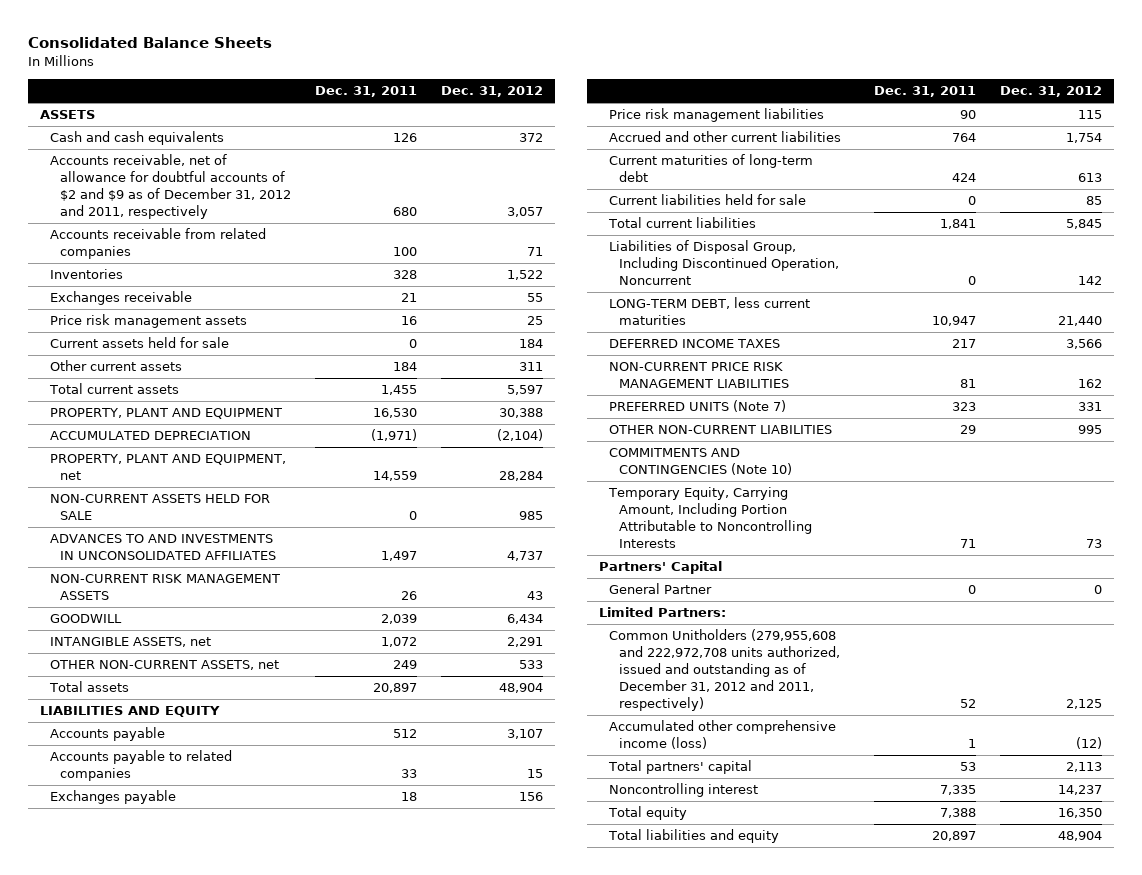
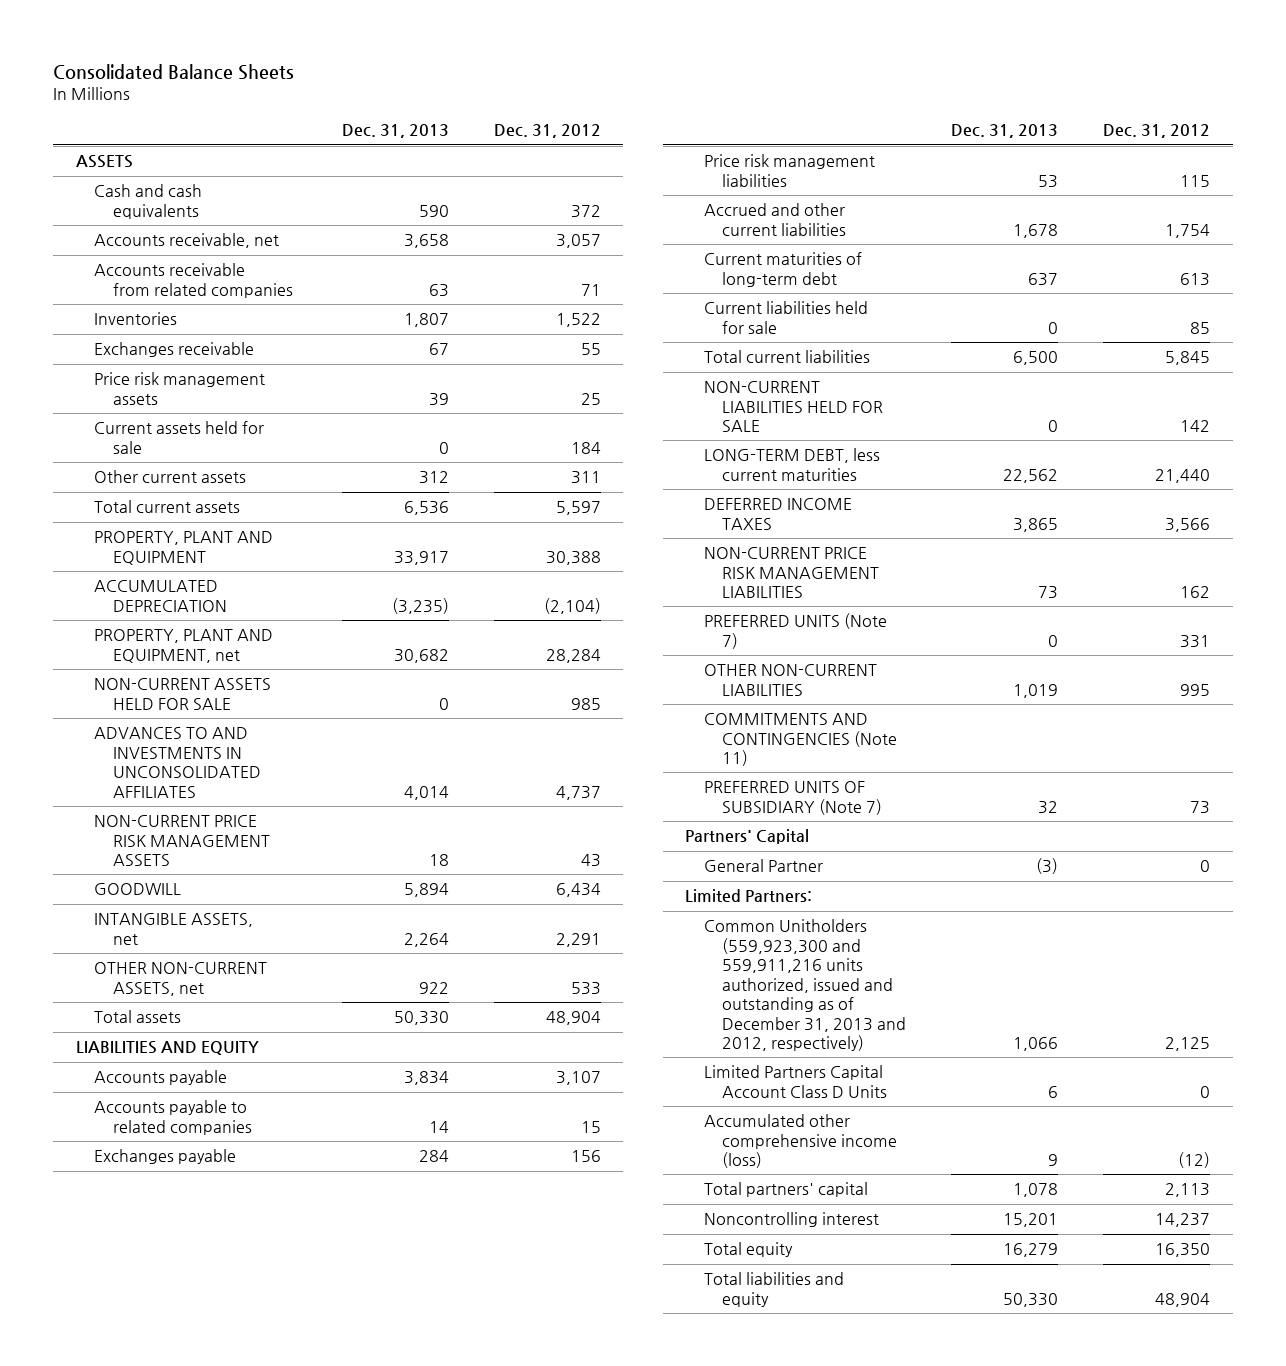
[314,86,417,98] Dec. 31, 2011 -> none
none -> [341,124,449,139] Dec. 31, 2013
[49,154,292,219] Accounts receivable, net of allowance for doubtful accounts of $2 and $9 as of December 31, 2012 and 2011, respectively -> [94,233,280,249] Accounts receivable, net
[49,574,280,601] NON-CURRENT RISK MANAGEMENT ASSETS -> [94,815,270,867] NON-CURRENT PRICE RISK MANAGEMENT ASSETS
[609,240,840,286] Liabilities of Disposal Group, Including Discontinued Operation, Noncurrent -> [703,381,884,433] NON-CURRENT LIABILITIES HELD FOR SALE
[609,448,793,476] COMMITMENTS AND CONTINGENCIES (Note 10) -> [703,713,898,767] COMMITMENTS AND CONTINGENCIES (Note 11)
[608,487,813,548] Temporary Equity, Carrying Amount, Including Portion Attributable to Noncontrolling Interests -> [703,781,883,815] PREFERRED UNITS OF SUBSIDIARY (Note 7)
[609,629,841,711] Common Unitholders (279,955,608 and 222,972,708 units authorized, issued and outstanding as of December 31, 2012 and 2011, respectively) -> [703,919,907,1052] Common Unitholders (559,923,300 and 559,911,216 units authorized, issued and outstanding as of December 31, 2013 and 2012, respectively)
none -> [703,1065,888,1098] Limited Partners Capital Account Class D Units

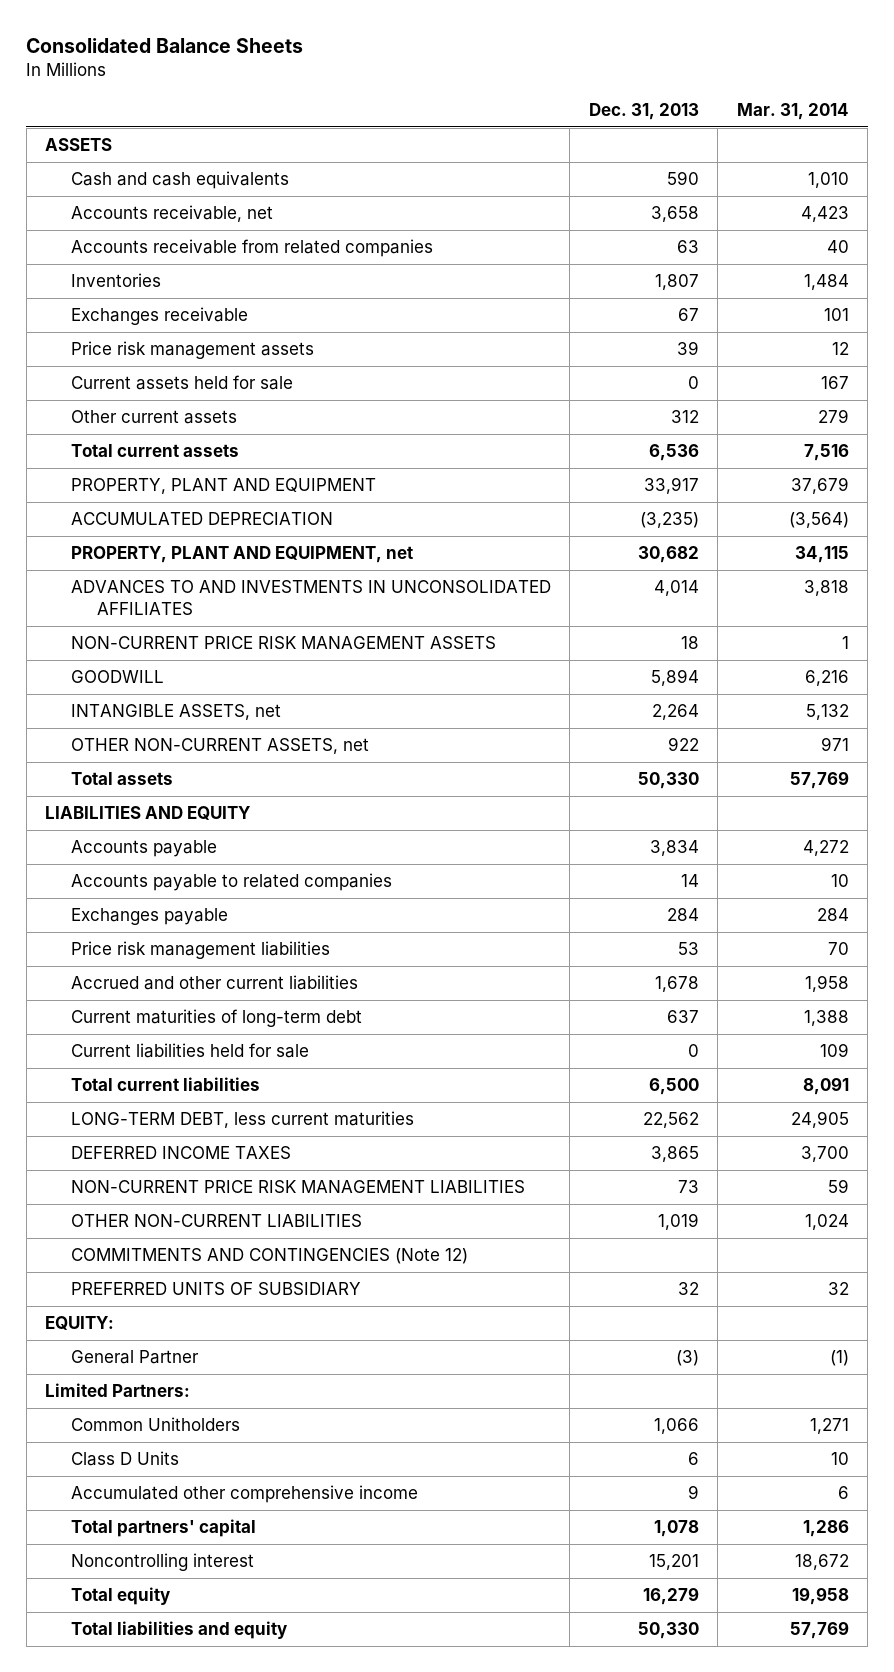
[493,124,601,139] Dec. 31, 2012 -> none
none -> [736,103,849,121] Mar. 31, 2014
[94,678,272,710] NON-CURRENT ASSETS HELD FOR SALE -> none
[703,381,884,433] NON-CURRENT LIABILITIES HELD FOR SALE -> none
[703,613,887,649] PREFERRED UNITS (Note 7) -> none
[685,829,810,845] Partners' Capital -> none
[703,713,898,767] COMMITMENTS AND CONTINGENCIES (Note 11) -> [70,1248,468,1265] COMMITMENTS AND CONTINGENCIES (Note 12)
[703,781,883,815] PREFERRED UNITS OF SUBSIDIARY (Note 7) -> [70,1282,361,1296] PREFERRED UNITS OF SUBSIDIARY
none -> [45,1316,115,1331] EQUITY:
[703,919,907,1052] Common Unitholders (559,923,300 and 559,911,216 units authorized, issued and outstanding as of December 31, 2013 and 2012, respectively) -> [70,1417,240,1432] Common Unitholders
[703,1065,888,1098] Limited Partners Capital Account Class D Units -> [70,1451,179,1467] Class D Units
[703,1114,898,1169] Accumulated other comprehensive income (loss) -> [70,1485,418,1504] Accumulated other comprehensive income

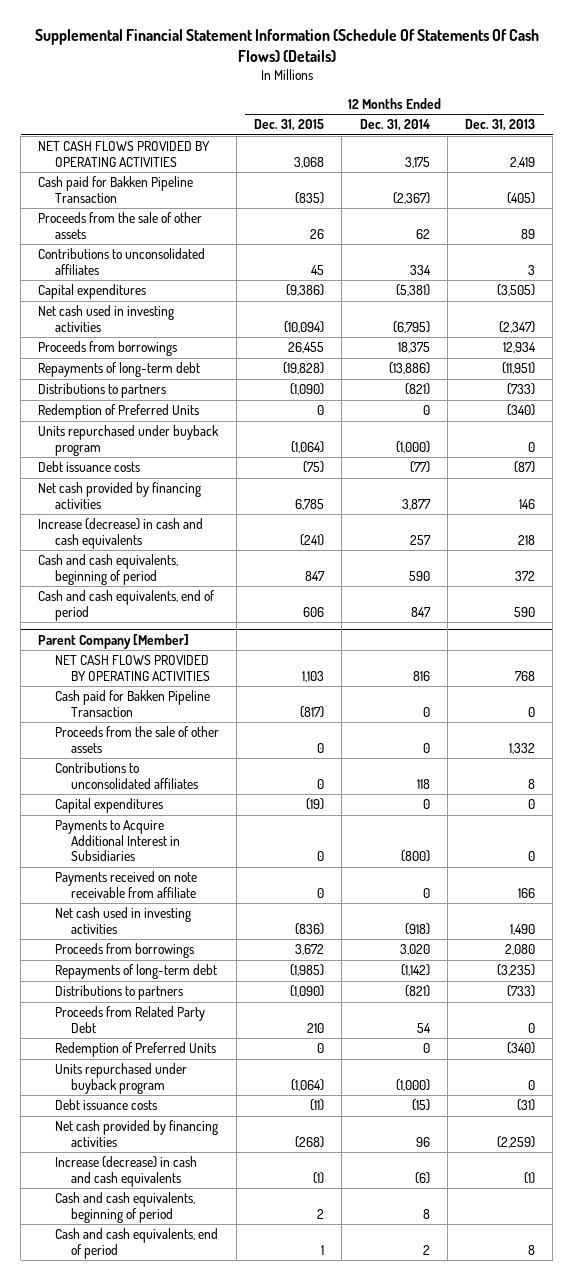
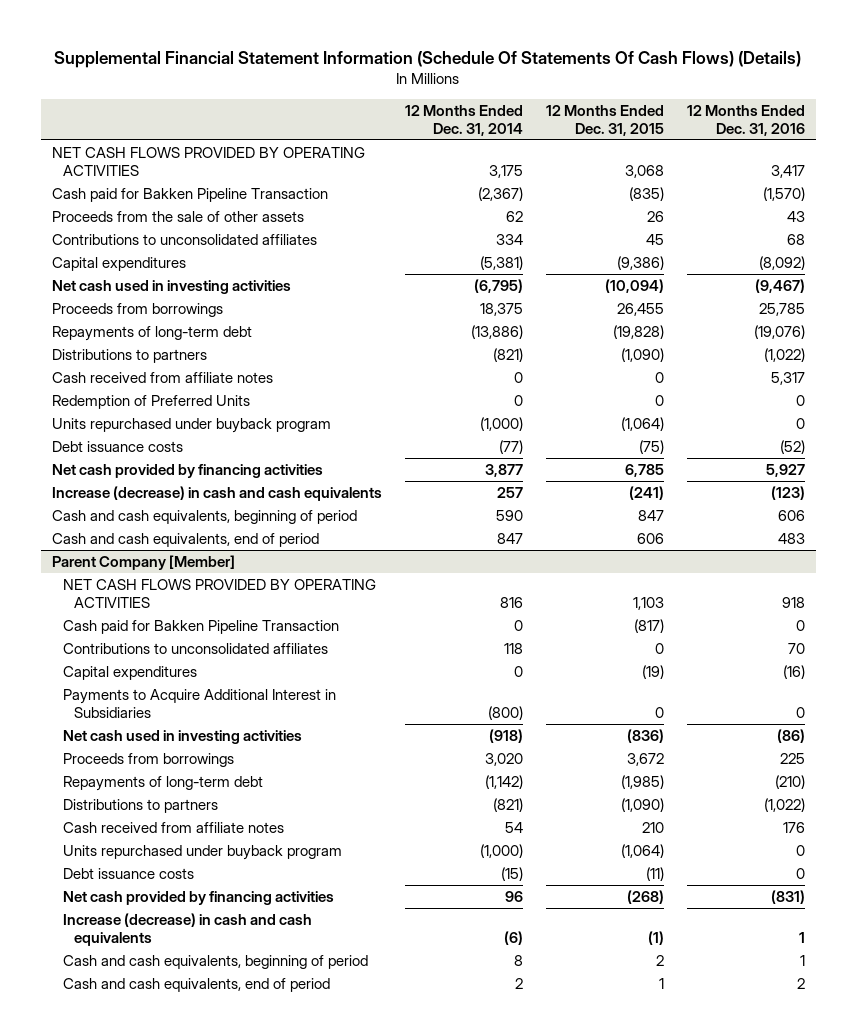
[464,119,535,132] Dec. 31, 2013 -> none
none -> [686,104,805,136] 12 Months Ended Dec. 31, 2016
none -> [52,371,274,383] Cash received from affiliate notes
[54,726,219,753] Proceeds from the sale of other assets -> none
[54,871,197,898] Payments received on note receivable from affiliate -> none
[54,1042,216,1058] Redemption of Preferred Units -> none
[54,1006,205,1033] Proceeds from Related Party Debt -> [63,821,285,833] Cash received from affiliate notes

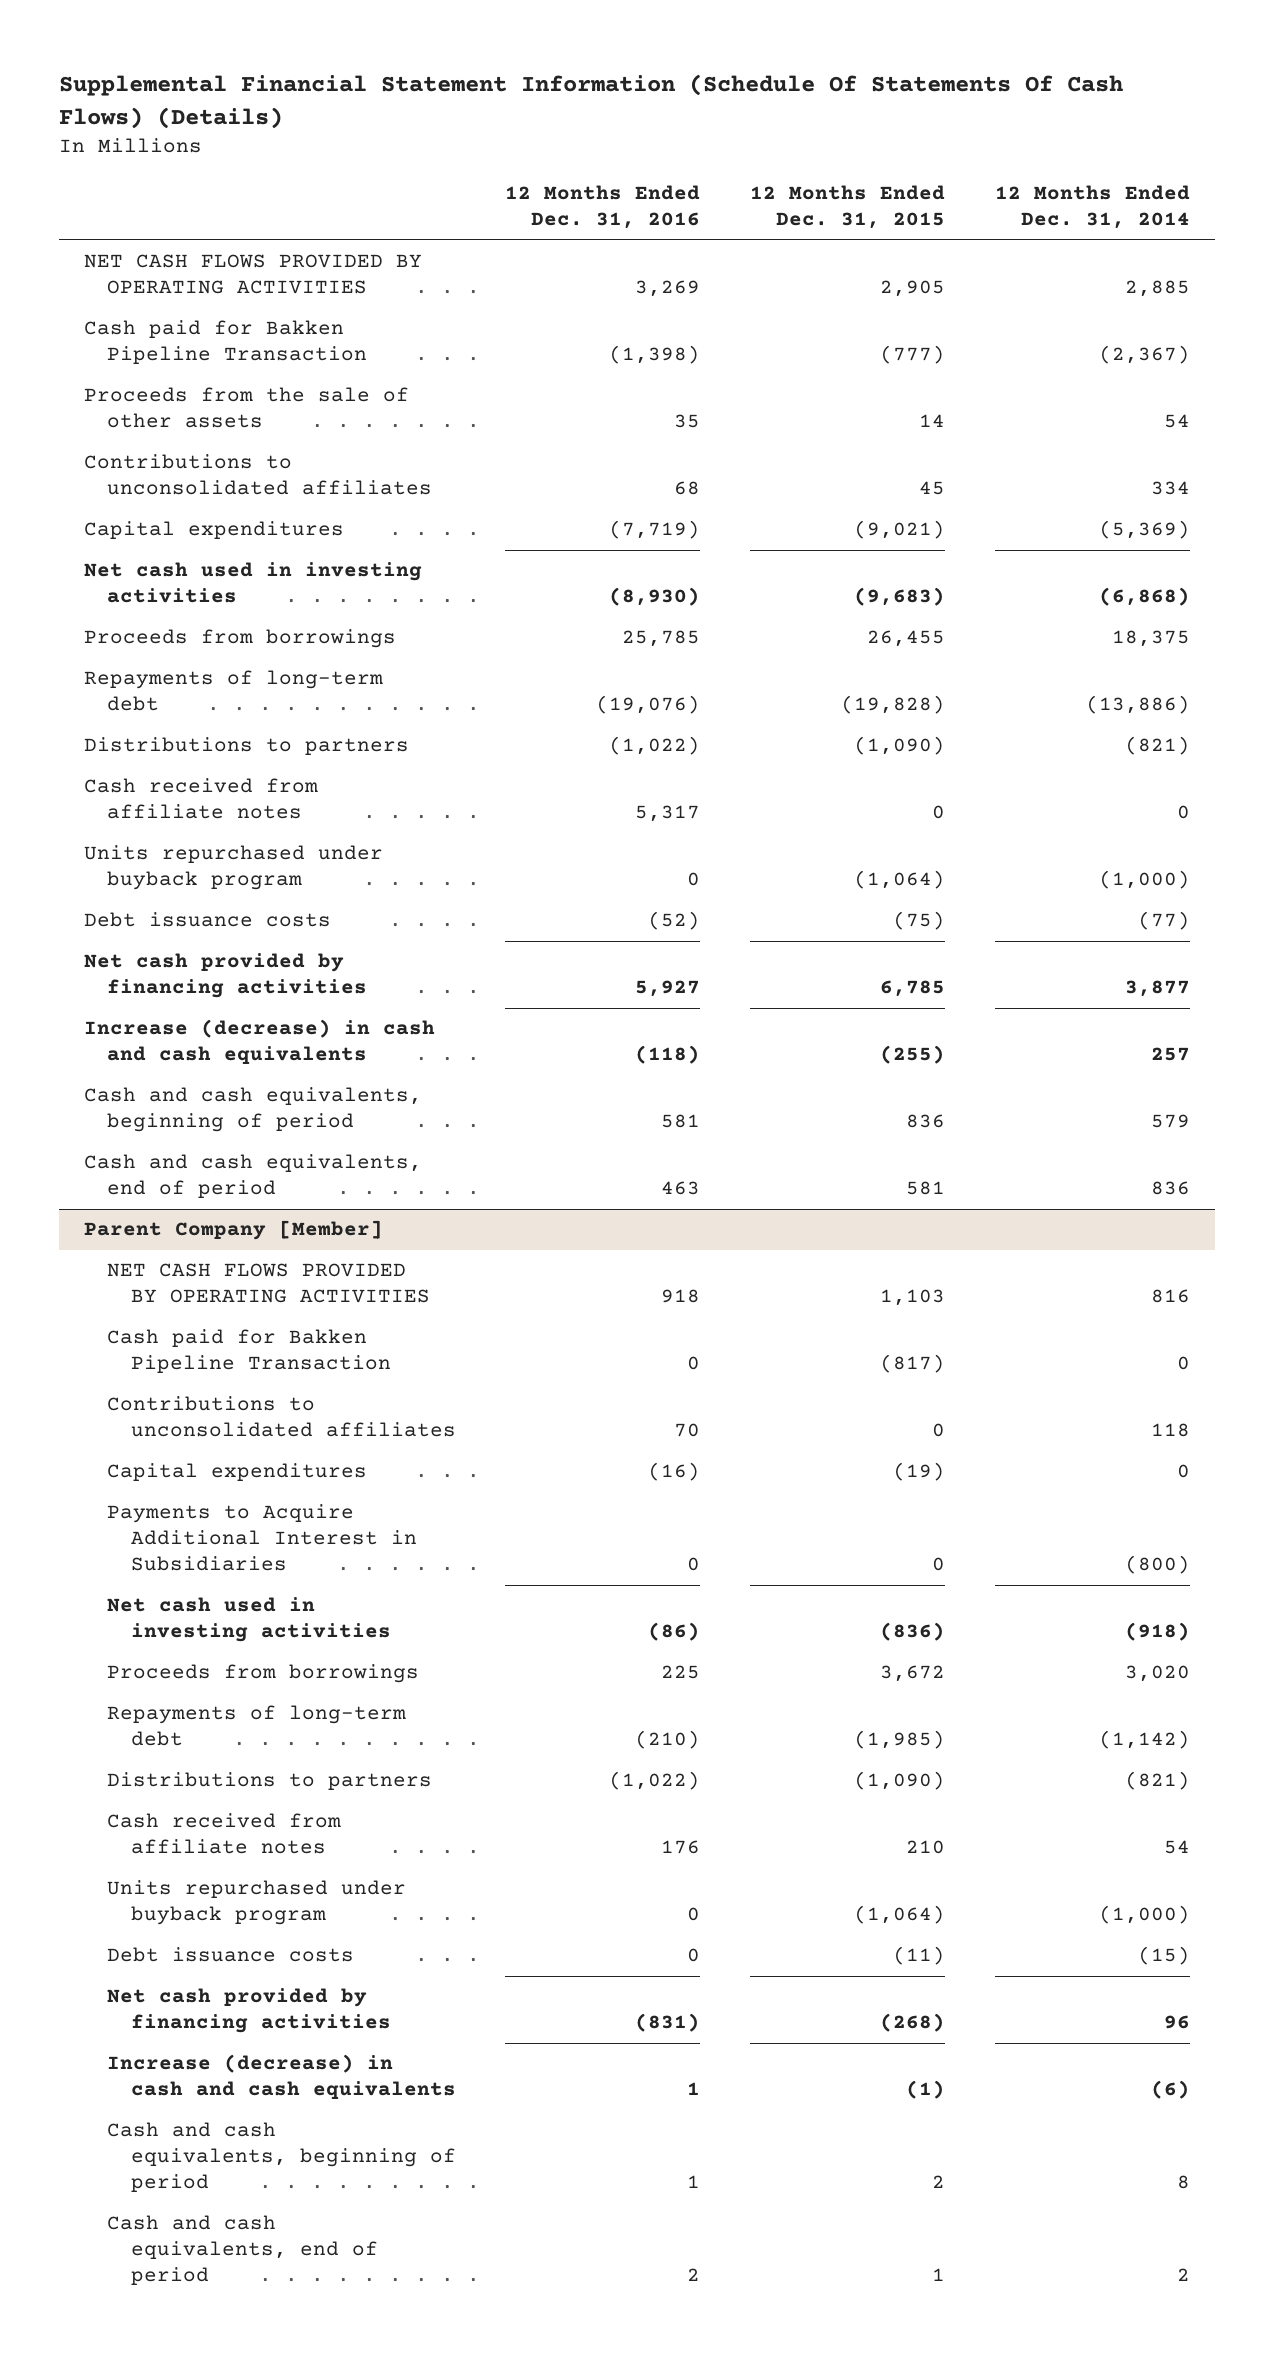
[488,164,523,178] 3,175 -> [1124,280,1190,298] 2,885
[624,164,664,178] 3,068 -> [880,280,946,298] 2,905
[770,164,805,178] 3,417 -> [635,280,701,298] 3,269
[628,186,664,201] (835) -> [880,345,946,365] (777)
[762,186,805,201] (1,570) -> [609,345,701,365] (1,398)
[505,210,523,222] 62 -> [1163,414,1190,429] 54
[646,210,664,222] 26 -> [919,414,946,428] 14
[786,210,805,222] 43 -> [674,414,701,429] 35
[479,255,523,270] (5,381) -> [1098,520,1190,540] (5,369)
[616,255,664,270] (9,386) -> [854,520,946,540] (9,021)
[758,255,805,270] (8,092) -> [609,520,701,540] (7,719)
[473,278,523,293] (6,795) -> [1098,587,1190,607] (6,868)
[604,278,664,293] (10,094) -> [854,587,946,607] (9,683)
[754,278,805,293] (9,467) -> [609,587,701,607] (8,930)
[52,394,251,409] Redemption of Preferred Units -> none
[628,485,664,500] (241) -> [880,1045,946,1065] (255)
[770,485,805,500] (123) -> [635,1045,701,1065] (118)
[495,509,523,521] 590 -> [1150,1114,1190,1129] 579
[637,509,664,521] 847 -> [906,1114,946,1129] 836
[777,509,805,521] 606 -> [661,1114,701,1129] 581
[496,532,523,544] 847 -> [1150,1181,1190,1196] 836
[636,532,664,544] 606 -> [906,1181,946,1196] 581
[777,532,805,544] 483 -> [661,1181,701,1196] 463

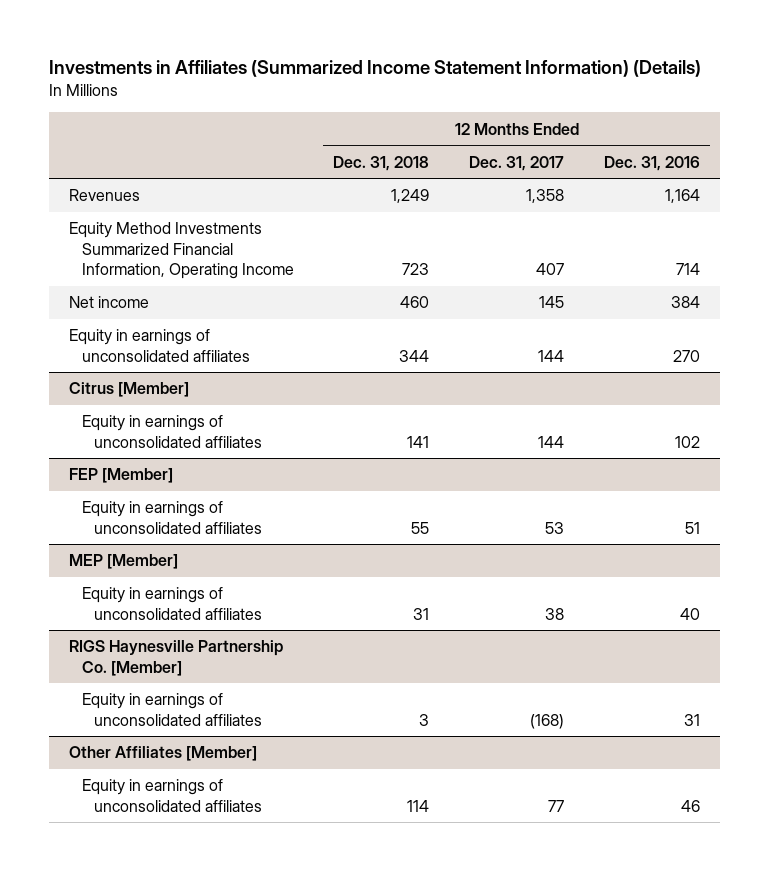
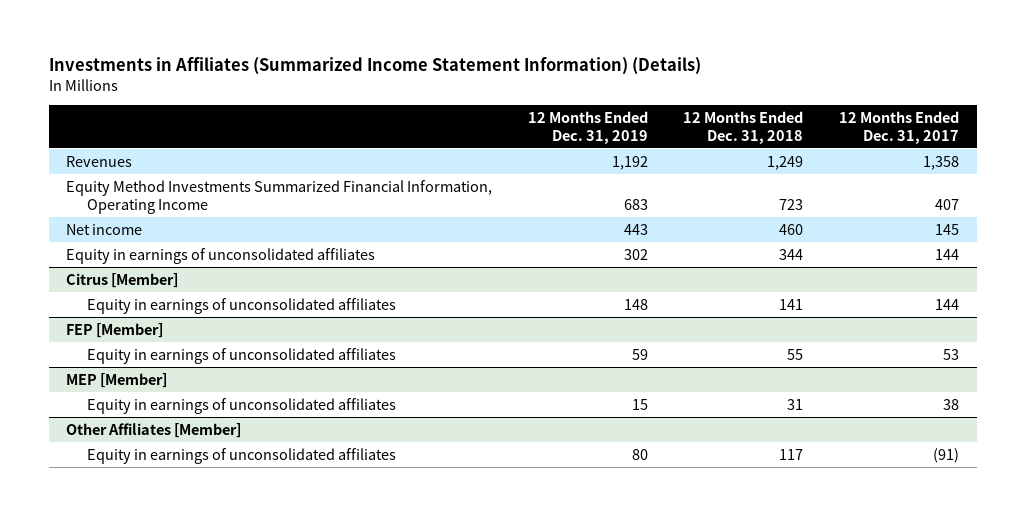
[604,155,701,171] Dec. 31, 2016 -> none
none -> [527,110,648,144] 12 Months Ended Dec. 31, 2019
[68,640,283,676] RIGS Haynesville Partnership Co. [Member] -> none
[81,693,263,726] Equity in earnings of unconsolidated affiliates -> none
[407,799,430,812] 114 -> [779,448,804,460] 117
[548,799,565,812] 77 -> [932,447,959,463] (91)

